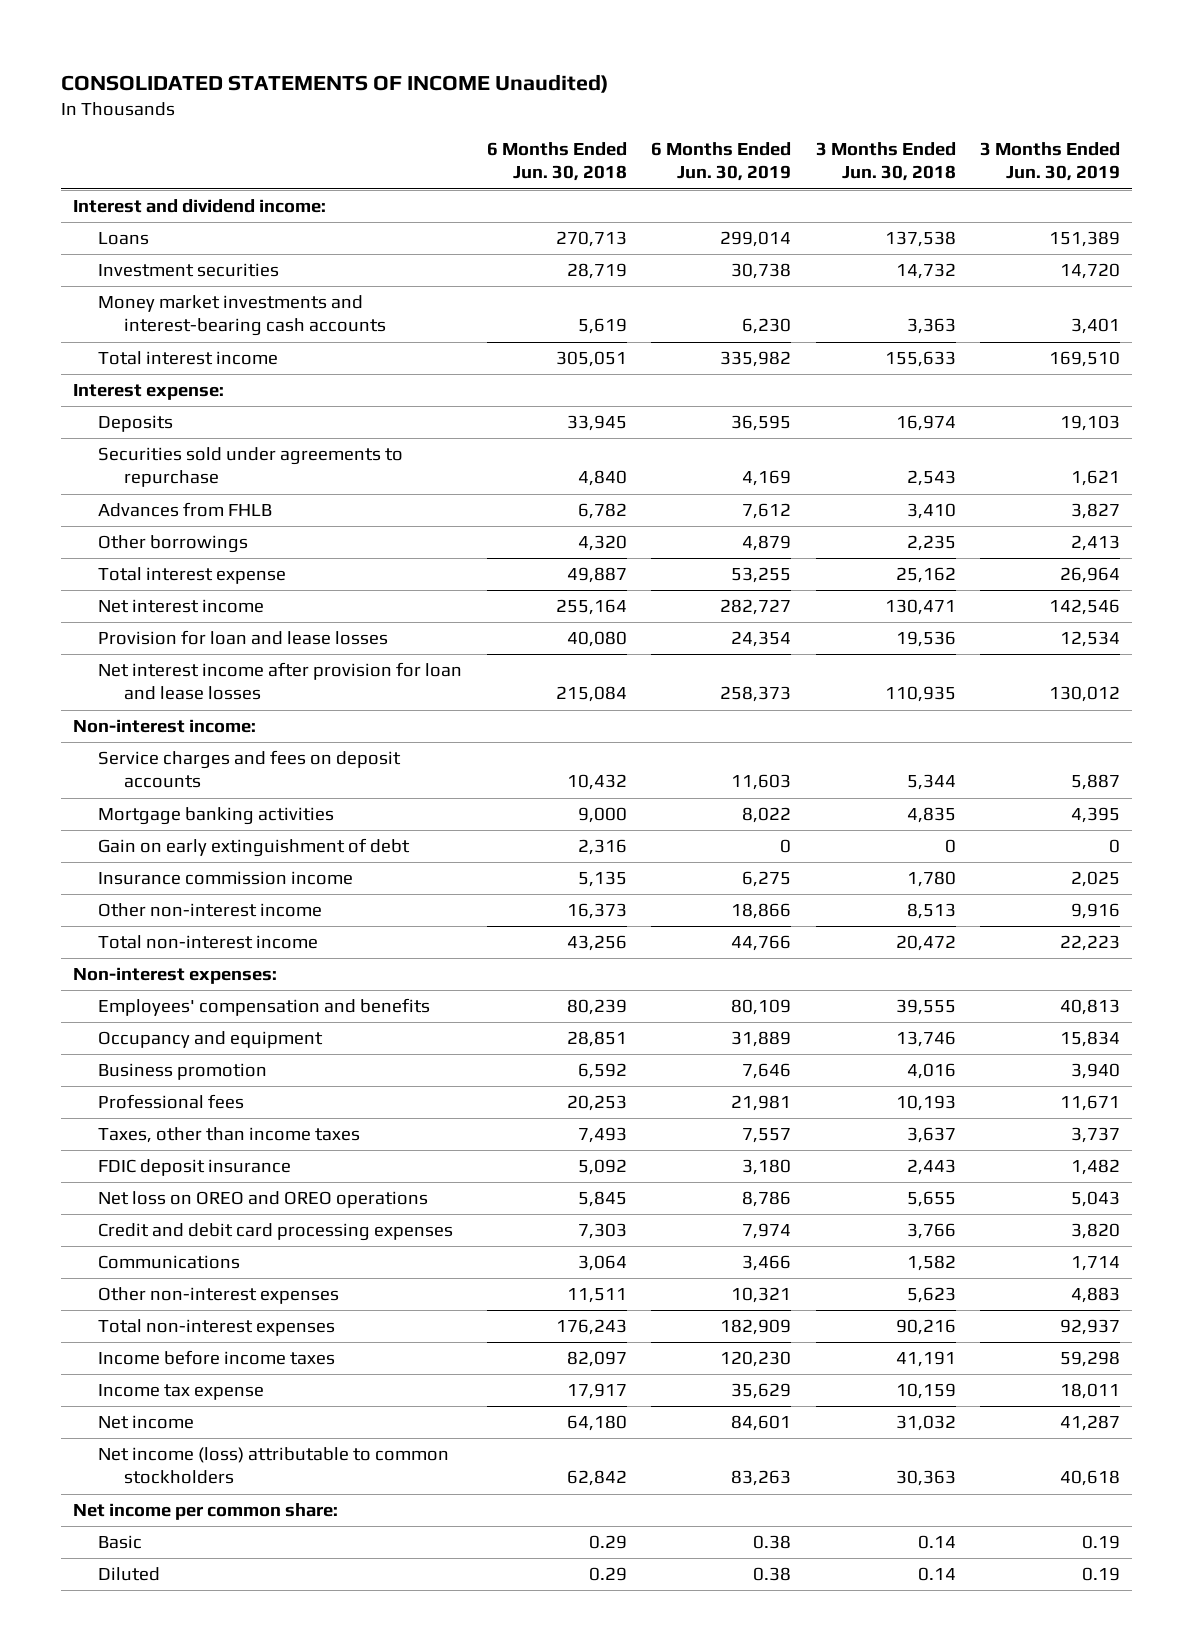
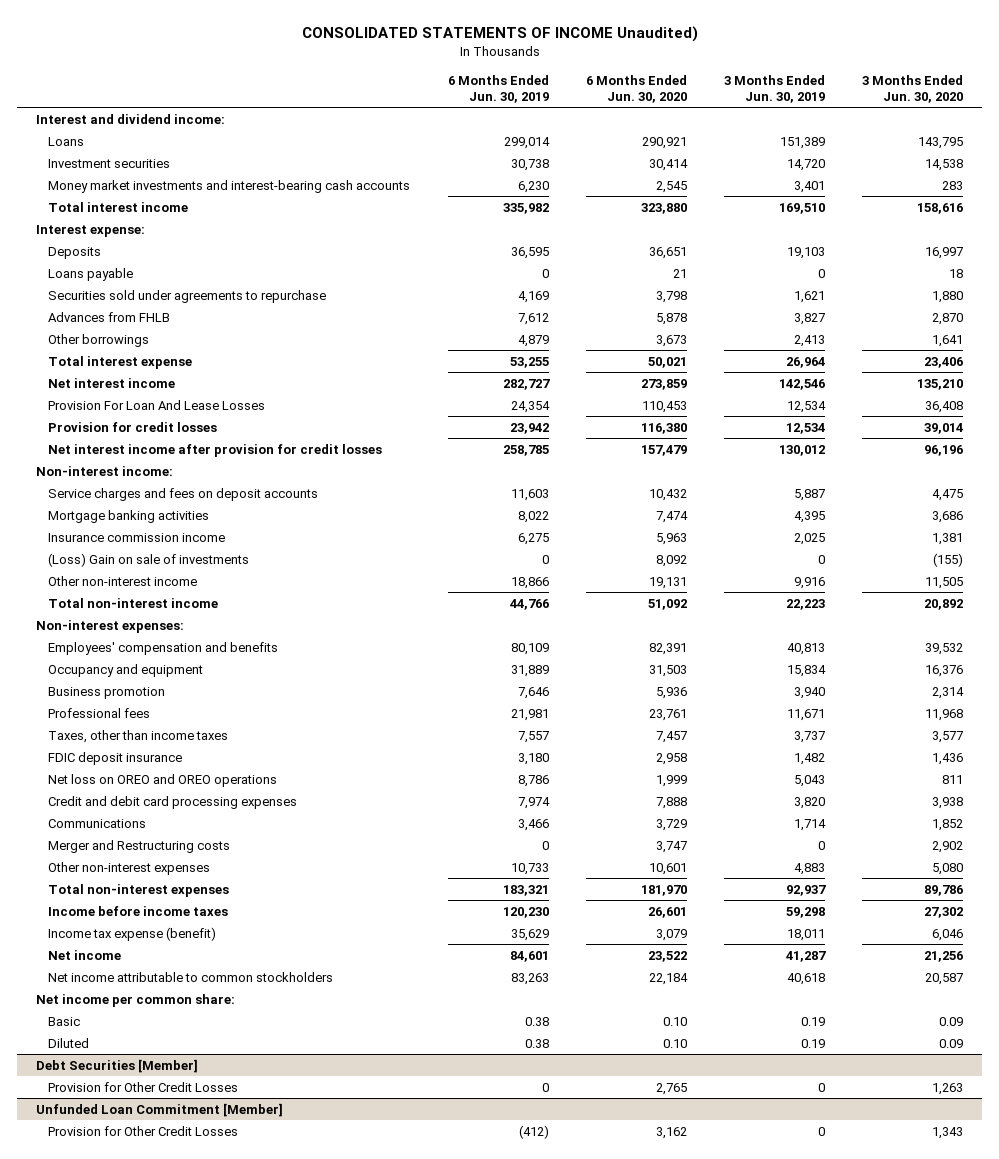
[486,142,627,182] 6 Months Ended Jun. 30, 2018 -> none
[815,142,956,182] 3 Months Ended Jun. 30, 2018 -> none
none -> [585,74,687,103] 6 Months Ended Jun. 30, 2020
none -> [862,74,964,103] 3 Months Ended Jun. 30, 2020
none -> [48,267,134,281] Loans payable
[98,630,389,646] Provision for loan and lease losses -> [48,399,266,410] Provision For Loan And Lease Losses
none -> [48,421,218,432] Provision for credit losses
[98,662,463,701] Net interest income after provision for loan and lease losses -> [48,443,383,457] Net interest income after provision for credit losses
[720,686,792,703] 258,373 -> [502,444,549,456] 258,785
[98,838,411,858] Gain on early extinguishment of debt -> none
none -> [48,552,250,567] (Loss) Gain on sale of investments
none -> [48,839,231,853] Merger and Restructuring costs
[731,1287,792,1304] 10,321 -> [510,862,549,875] 10,733
[720,1319,792,1336] 182,909 -> [502,884,549,896] 183,321
[98,1384,265,1401] Income tax expense -> [48,926,217,941] Income tax expense (benefit)
[98,1447,450,1485] Net income (loss) attributable to common stockholders -> [48,971,334,982] Net income attributable to common stockholders
none -> [35,1058,198,1073] Debt Securities [Member]
none -> [48,1081,239,1092] Provision for Other Credit Losses
none -> [35,1102,283,1117] Unfunded Loan Commitment [Member]
none -> [48,1125,239,1136] Provision for Other Credit Losses

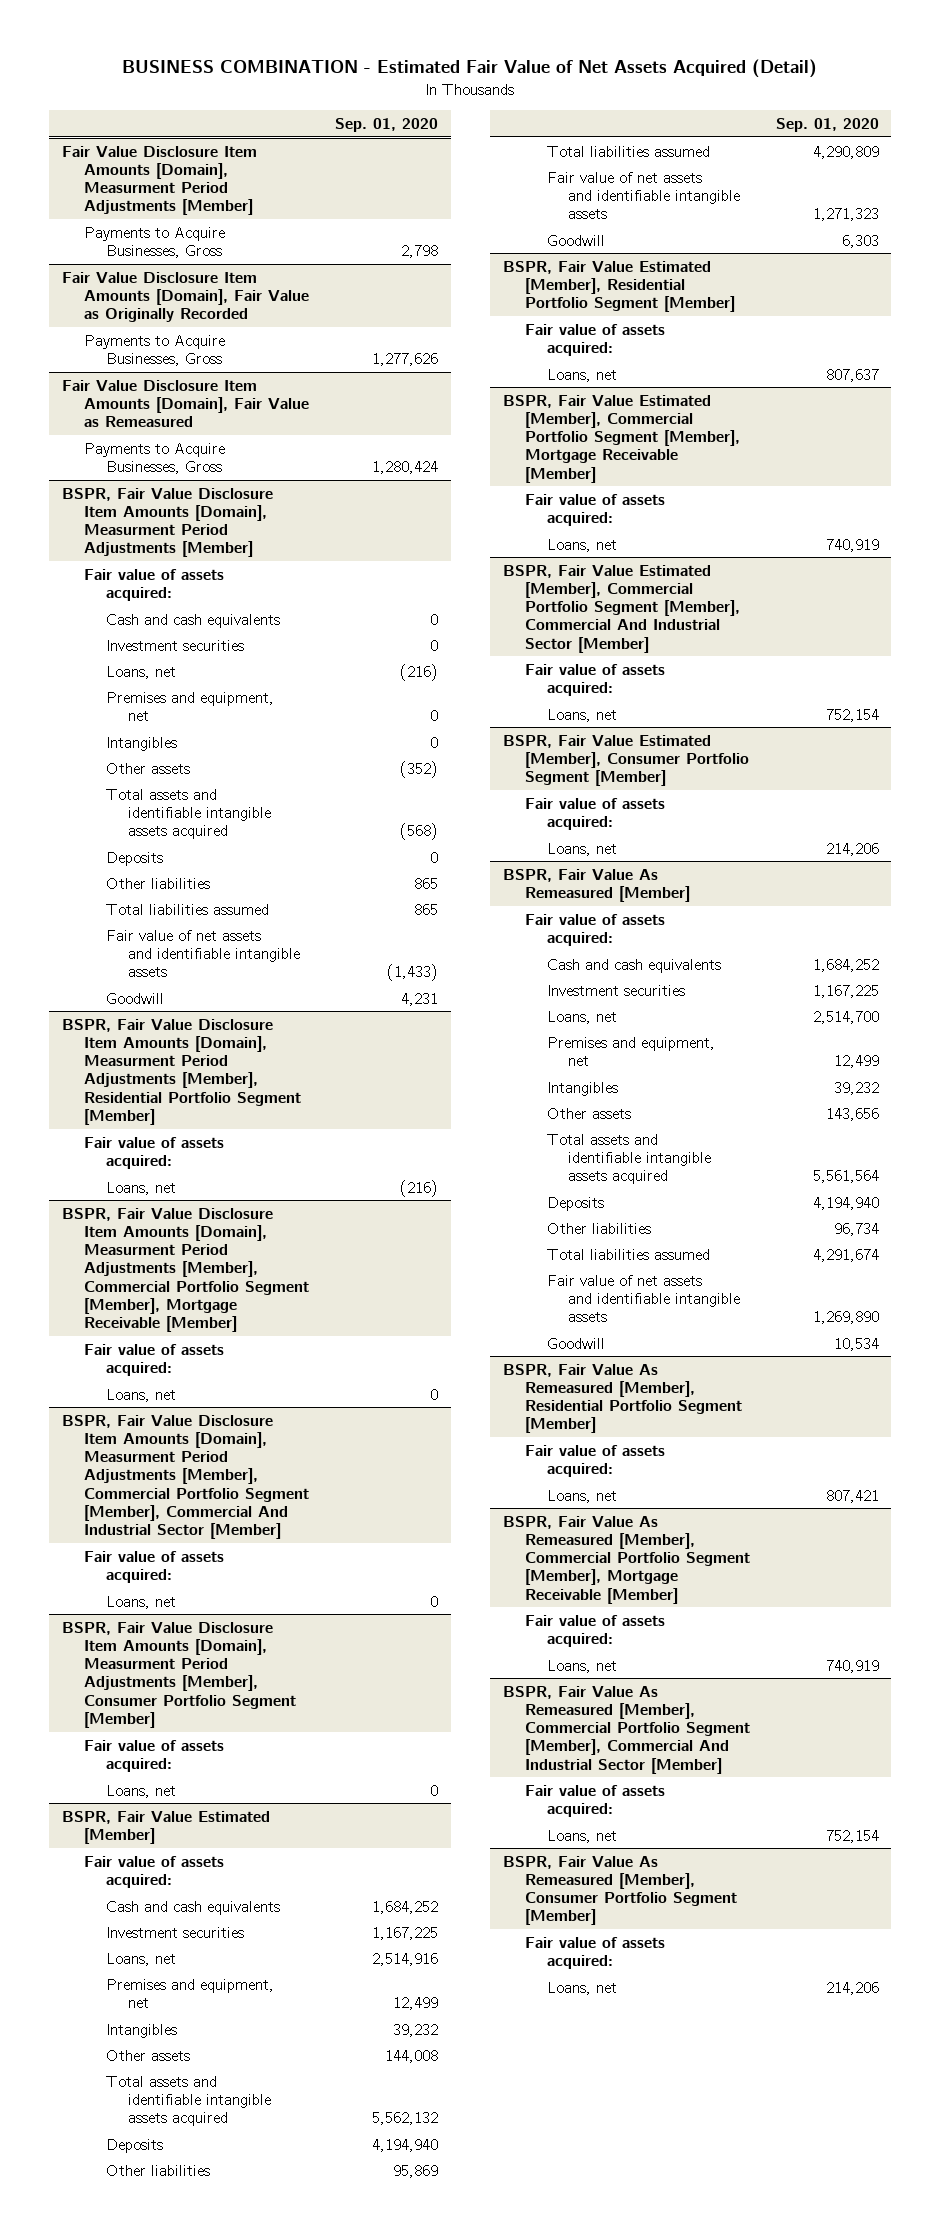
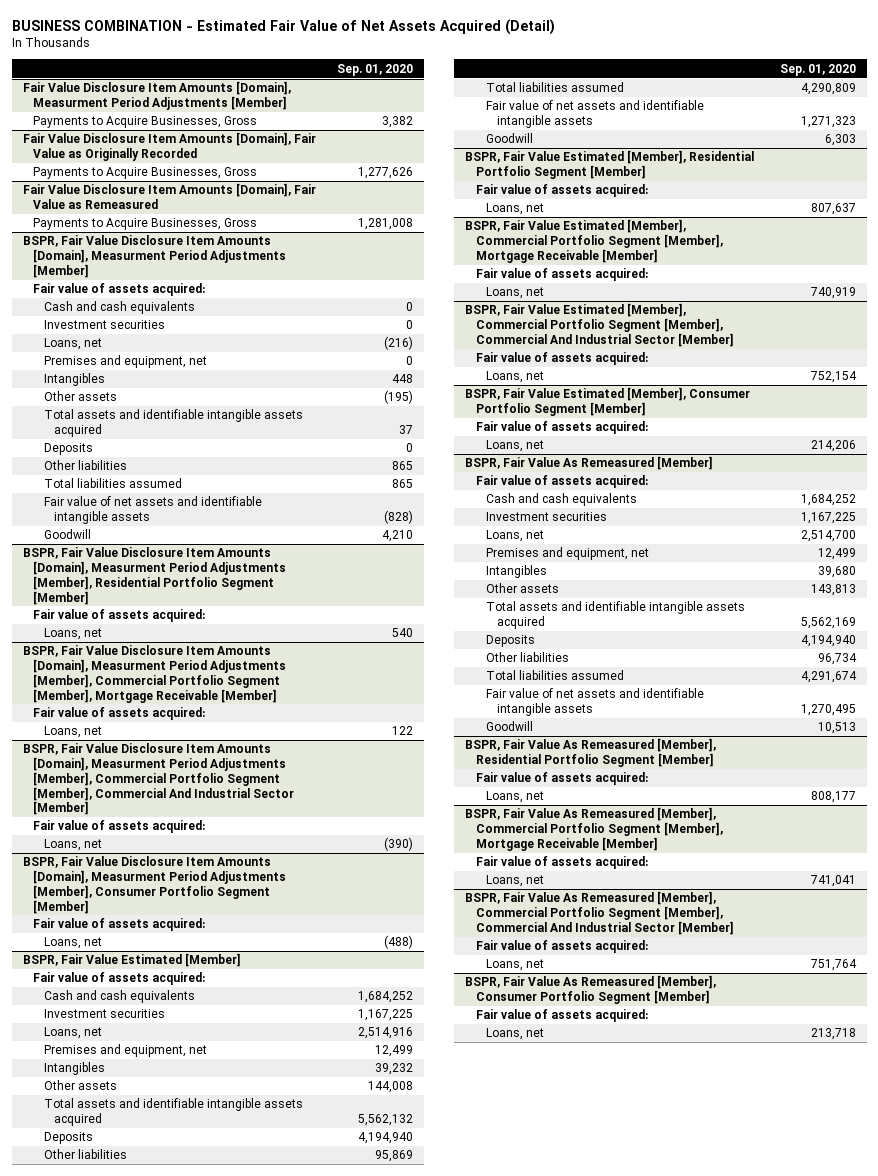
[400,244,438,258] 2,798 -> [382,116,414,129] 3,382
[371,460,438,474] 1,280,424 -> [358,218,414,231] 1,281,008
[429,736,438,748] 0 -> [392,374,414,384] 448
[399,760,438,778] (352) -> [384,390,414,405] (195)
[399,823,438,841] (568) -> [399,425,414,435] 37
[386,964,438,982] (1,433) -> [384,510,414,525] (828)
[400,992,438,1006] 4,231 -> [382,530,414,543] 4,210
[399,1179,438,1197] (216) -> [392,628,414,638] 540
[429,1388,438,1400] 0 -> [392,726,414,736] 122
[429,1595,438,1607] 0 -> [384,837,414,852] (390)
[429,1784,438,1796] 0 -> [384,935,414,950] (488)
[833,1081,879,1095] 39,232 -> [817,566,856,579] 39,680
[825,1107,879,1121] 143,656 -> [810,584,856,597] 143,813
[812,1170,879,1184] 5,561,564 -> [800,617,856,630] 5,562,169
[812,1311,879,1325] 1,269,890 -> [800,704,856,717] 1,270,495
[833,1337,879,1351] 10,534 -> [817,722,856,735] 10,513
[825,1489,879,1503] 807,421 -> [810,791,856,804] 808,177
[825,1659,879,1673] 740,919 -> [810,875,856,888] 741,041
[825,1829,879,1843] 752,154 -> [810,959,857,972] 751,764
[825,1981,879,1995] 214,206 -> [810,1028,856,1041] 213,718

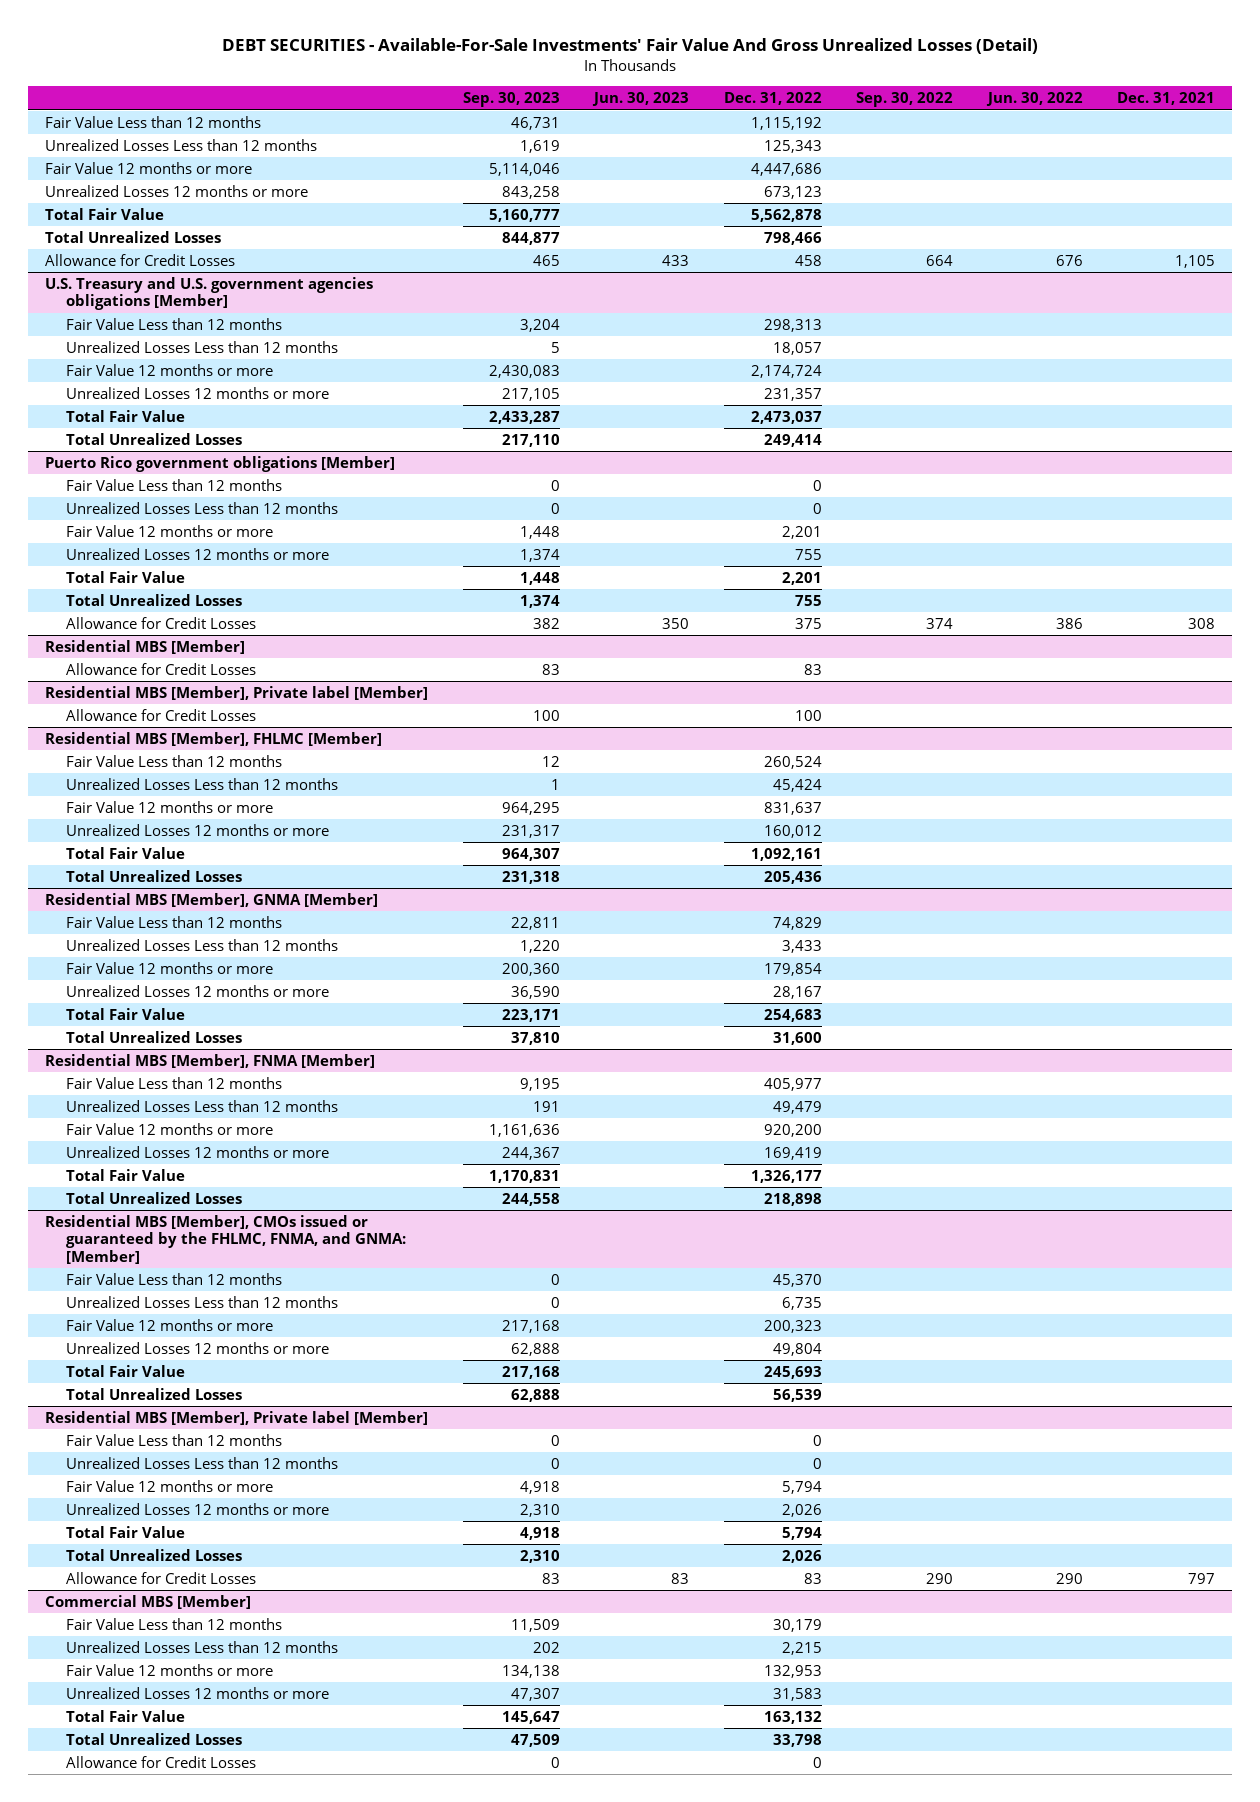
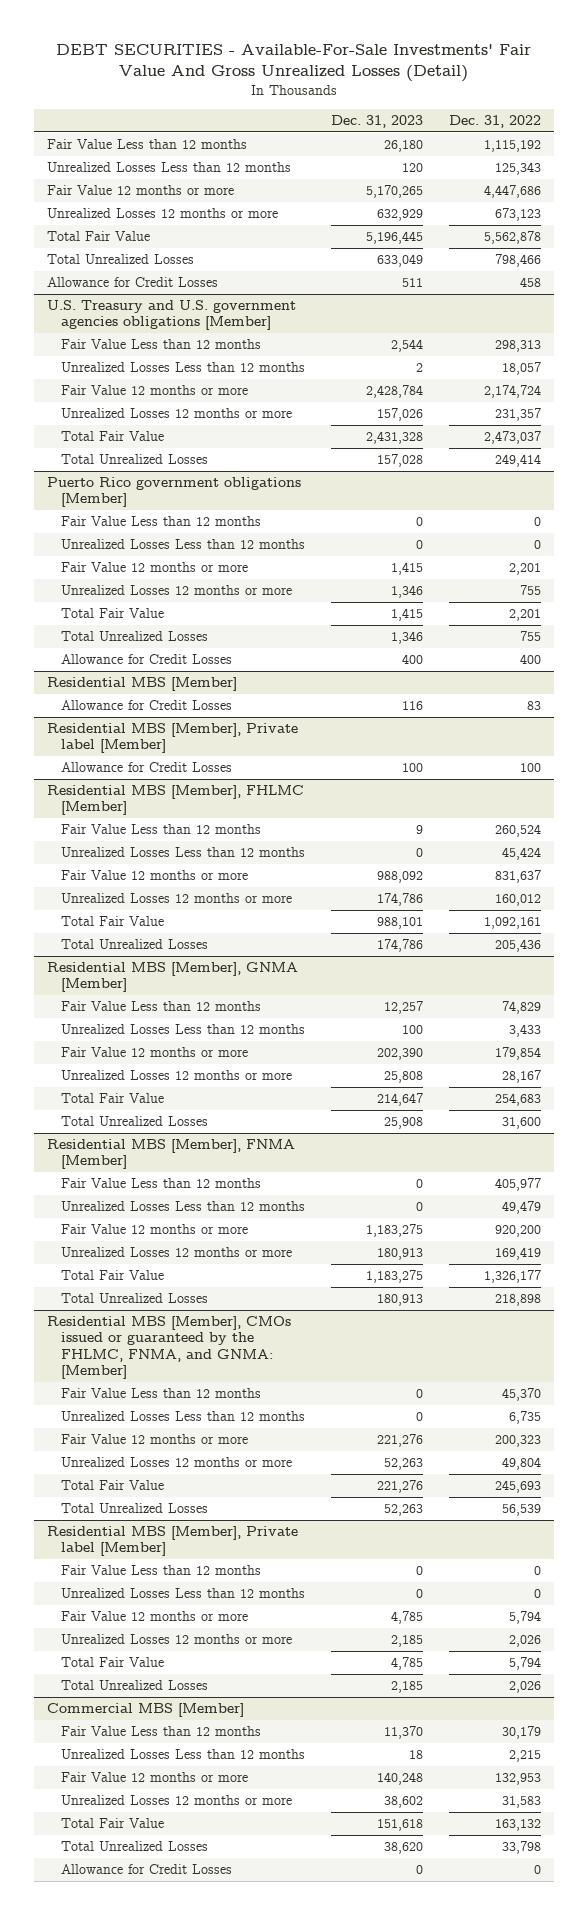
[462,92,560,108] Sep. 30, 2023 -> none
[592,92,690,107] Jun. 30, 2023 -> none
[856,92,954,108] Sep. 30, 2022 -> none
[985,92,1083,107] Jun. 30, 2022 -> none
[1117,92,1216,106] Dec. 31, 2021 -> none
none -> [331,114,424,128] Dec. 31, 2023
[794,617,822,629] 375 -> [520,654,542,665] 400
[65,1571,256,1584] Allowance for Credit Losses -> none

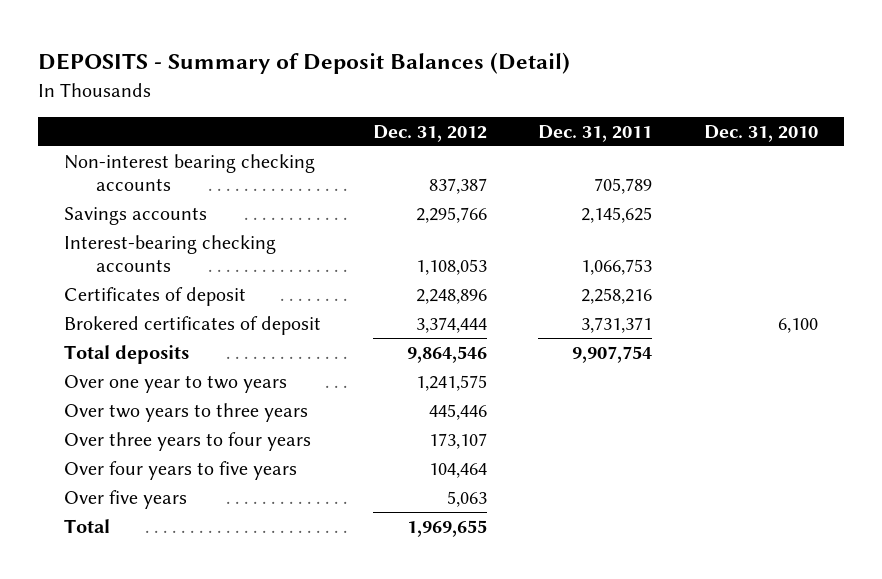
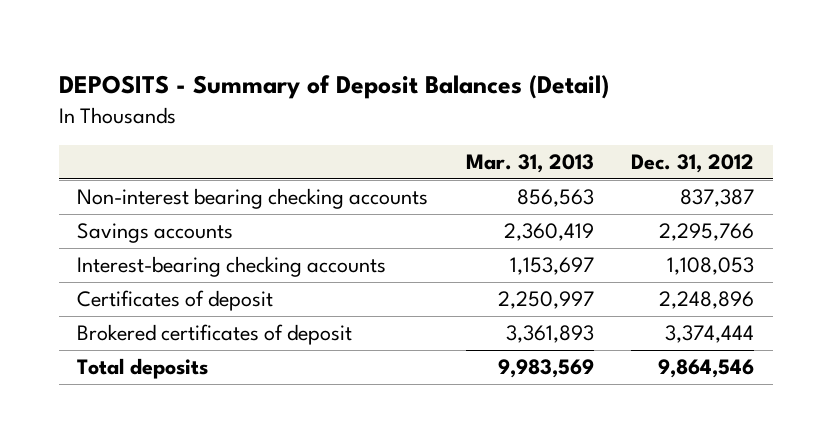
[538,124,653,142] Dec. 31, 2011 -> none
[704,124,819,142] Dec. 31, 2010 -> none
none -> [465,153,594,173] Mar. 31, 2013
[63,375,287,394] Over one year to two years -> none
[63,403,308,423] Over two years to three years -> none
[63,432,311,452] Over three years to four years -> none
[63,461,297,481] Over four years to five years -> none
[63,490,187,510] Over five years -> none
[63,519,110,534] Total -> none

